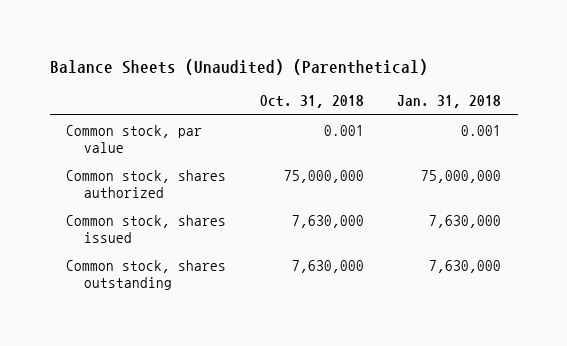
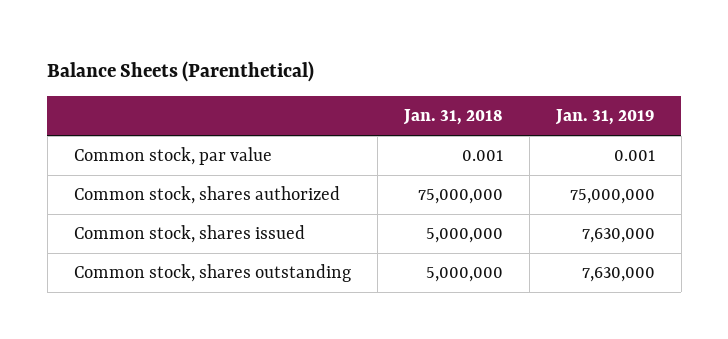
[49,59,428,76] Balance Sheets (Unaudited) (Parenthetical) -> [47,61,315,83] Balance Sheets (Parenthetical)
[259,95,364,109] Oct. 31, 2018 -> none
none -> [554,109,655,126] Jan. 31, 2019
[428,214,501,228] 7,630,000 -> [425,227,503,243] 5,000,000
[428,259,501,273] 7,630,000 -> [425,266,503,282] 5,000,000

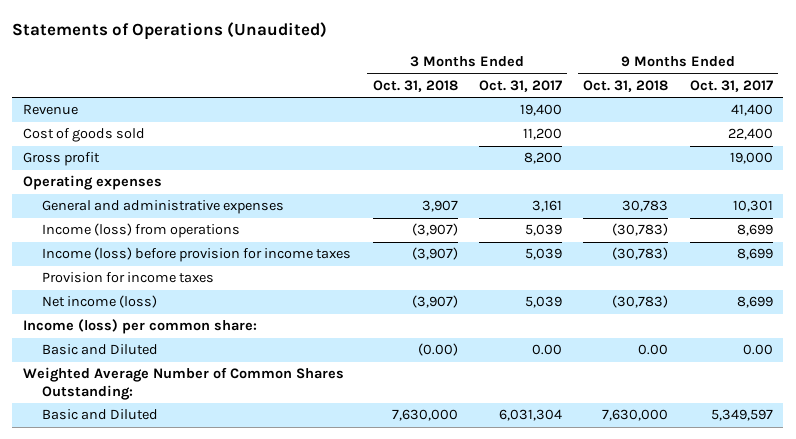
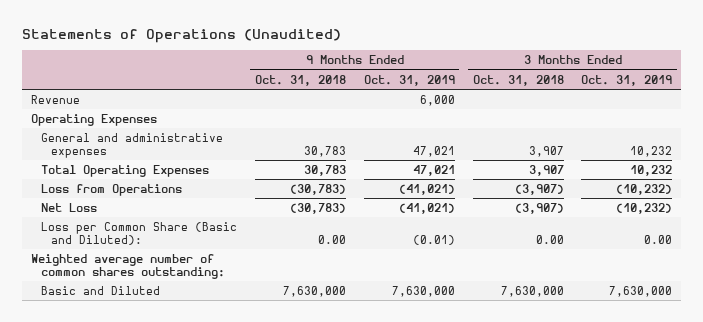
[478,79,562,92] Oct. 31, 2017 -> none
[689,79,773,92] Oct. 31, 2017 -> none
none -> [363,74,455,86] Oct. 31, 2019
none -> [581,74,673,86] Oct. 31, 2019
[22,128,145,143] Cost of goods sold -> none
[22,152,100,167] Gross profit -> none
[22,175,162,191] Operating expenses -> [30,113,157,126] Operating Expenses
[42,247,352,263] Income (loss) before provision for income taxes -> none
[42,272,215,284] Provision for income taxes -> none
[22,319,257,335] Income (loss) per common share: -> none
none -> [41,164,210,177] Total Operating Expenses
[42,223,241,239] Income (loss) from operations -> [41,183,183,196] Loss from Operations
[42,295,158,309] Net income (loss) -> [41,202,98,212] Net Loss
[42,344,159,356] Basic and Diluted -> [41,221,238,245] Loss per Common Share (Basic and Diluted):
[417,343,458,357] (0.00) -> [535,234,564,244] 0.00
[22,367,344,401] Weighted Average Number of Common Shares Outstanding: -> [30,253,226,279] Weighted average number of common shares outstanding:

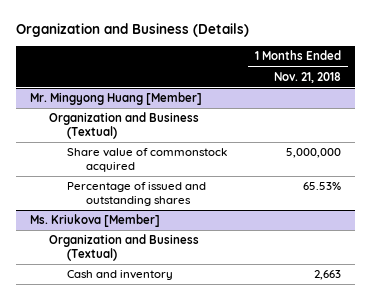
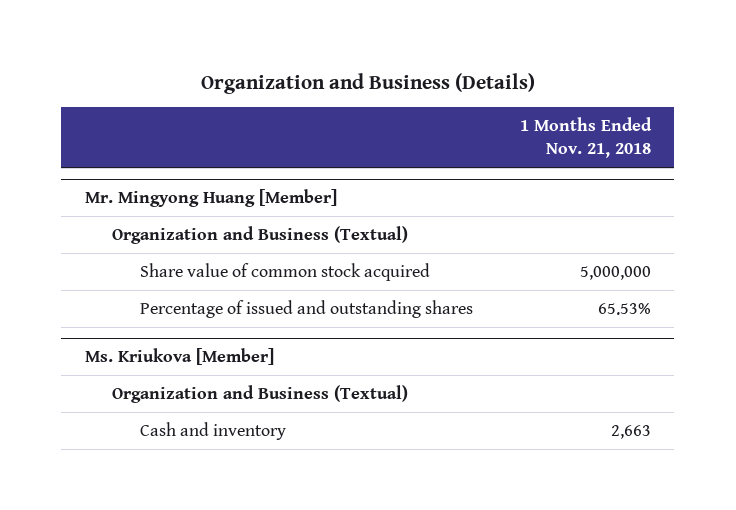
[67,148,228,173] Share value of commonstock acquired -> [139,262,430,281] Share value of common stock acquired

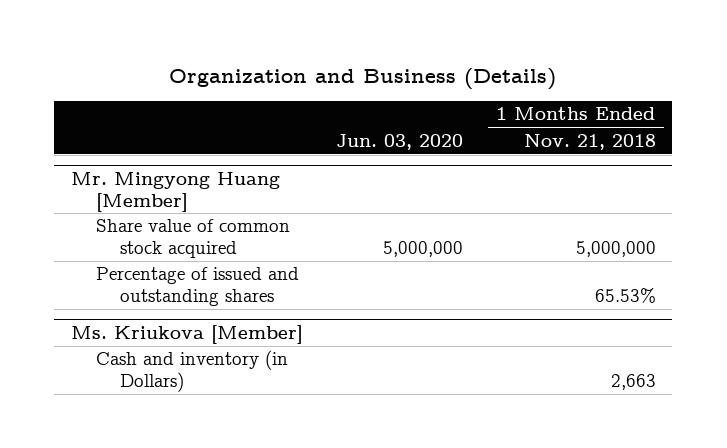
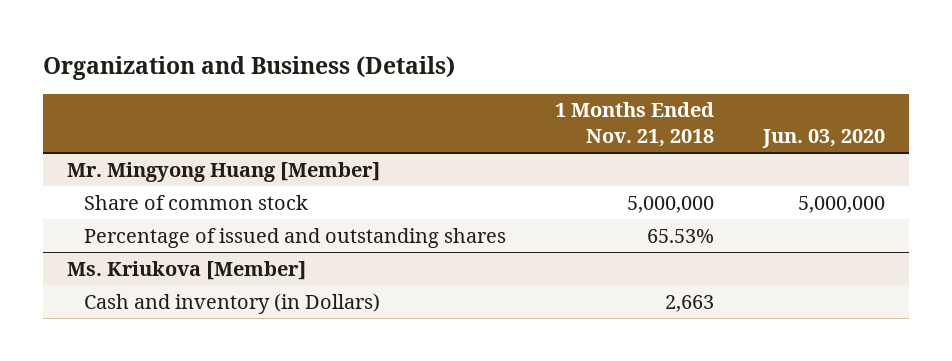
[95,219,290,258] Share value of common stock acquired -> [84,194,309,210] Share of common stock

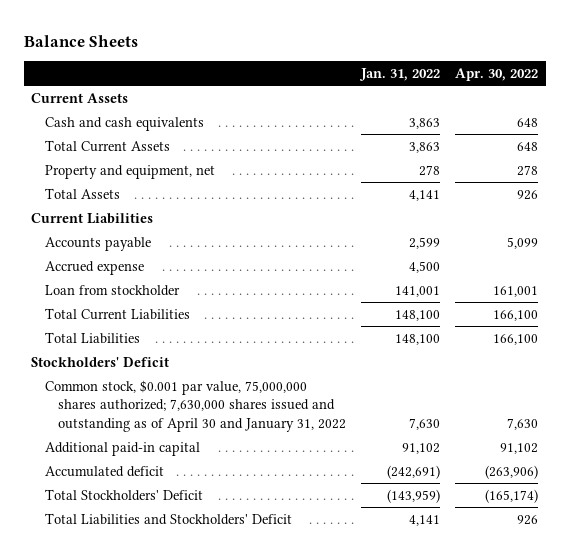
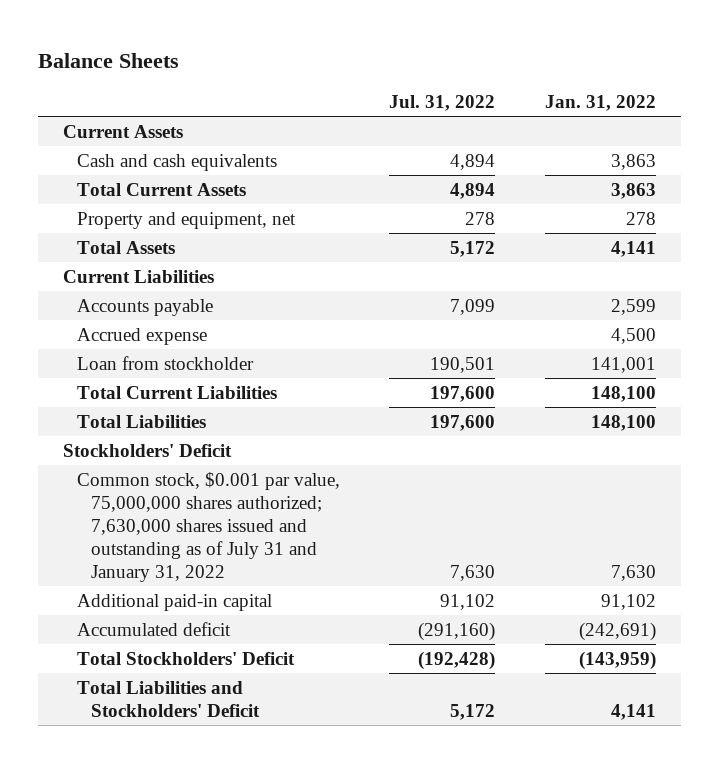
[455,68,539,82] Apr. 30, 2022 -> none
none -> [389,94,496,111] Jul. 31, 2022
[44,379,347,433] Common stock, $0.001 par value, 75,000,000 shares authorized; 7,630,000 shares issued and outstanding as of April 30 and January 31, 2022 -> [76,471,340,582] Common stock, $0.001 par value, 75,000,000 shares authorized; 7,630,000 shares issued and outstanding as of July 31 and January 31, 2022

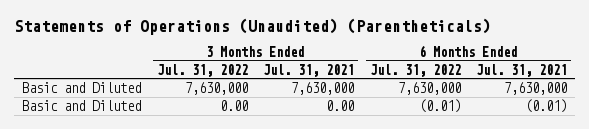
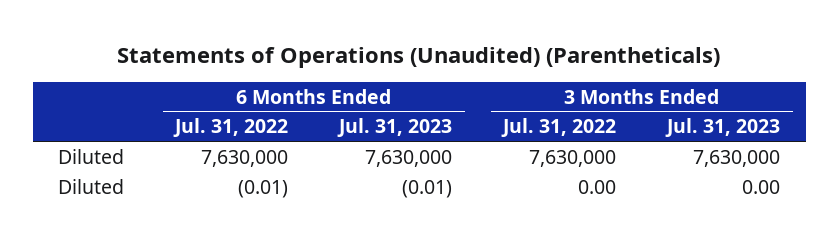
[263,63,355,77] Jul. 31, 2021 -> none
[476,63,568,77] Jul. 31, 2021 -> none
none -> [337,118,453,138] Jul. 31, 2023
none -> [665,118,781,138] Jul. 31, 2023
[22,82,142,94] Basic and Diluted -> [58,148,125,164] Diluted
[22,100,142,112] Basic and Diluted -> [58,178,125,194] Diluted

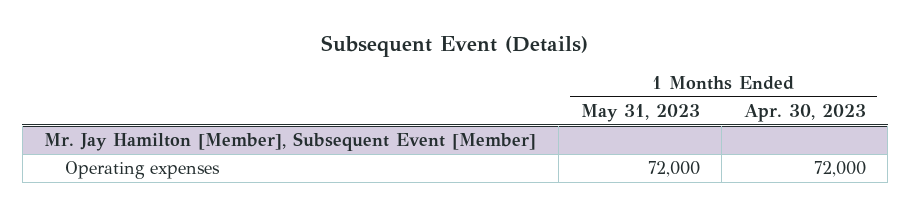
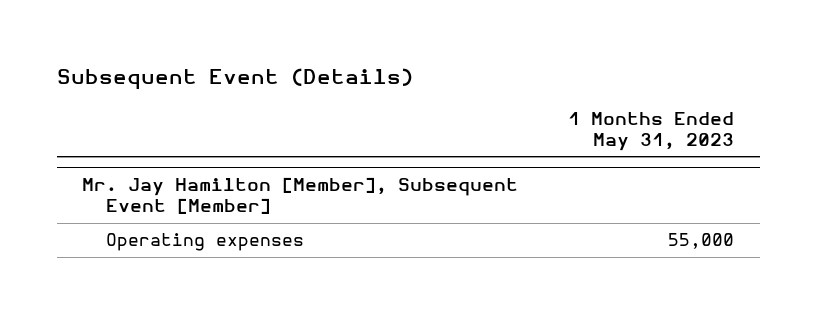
[743,104,866,123] Apr. 30, 2023 -> none
[647,161,700,178] 72,000 -> [668,233,735,250] 55,000

